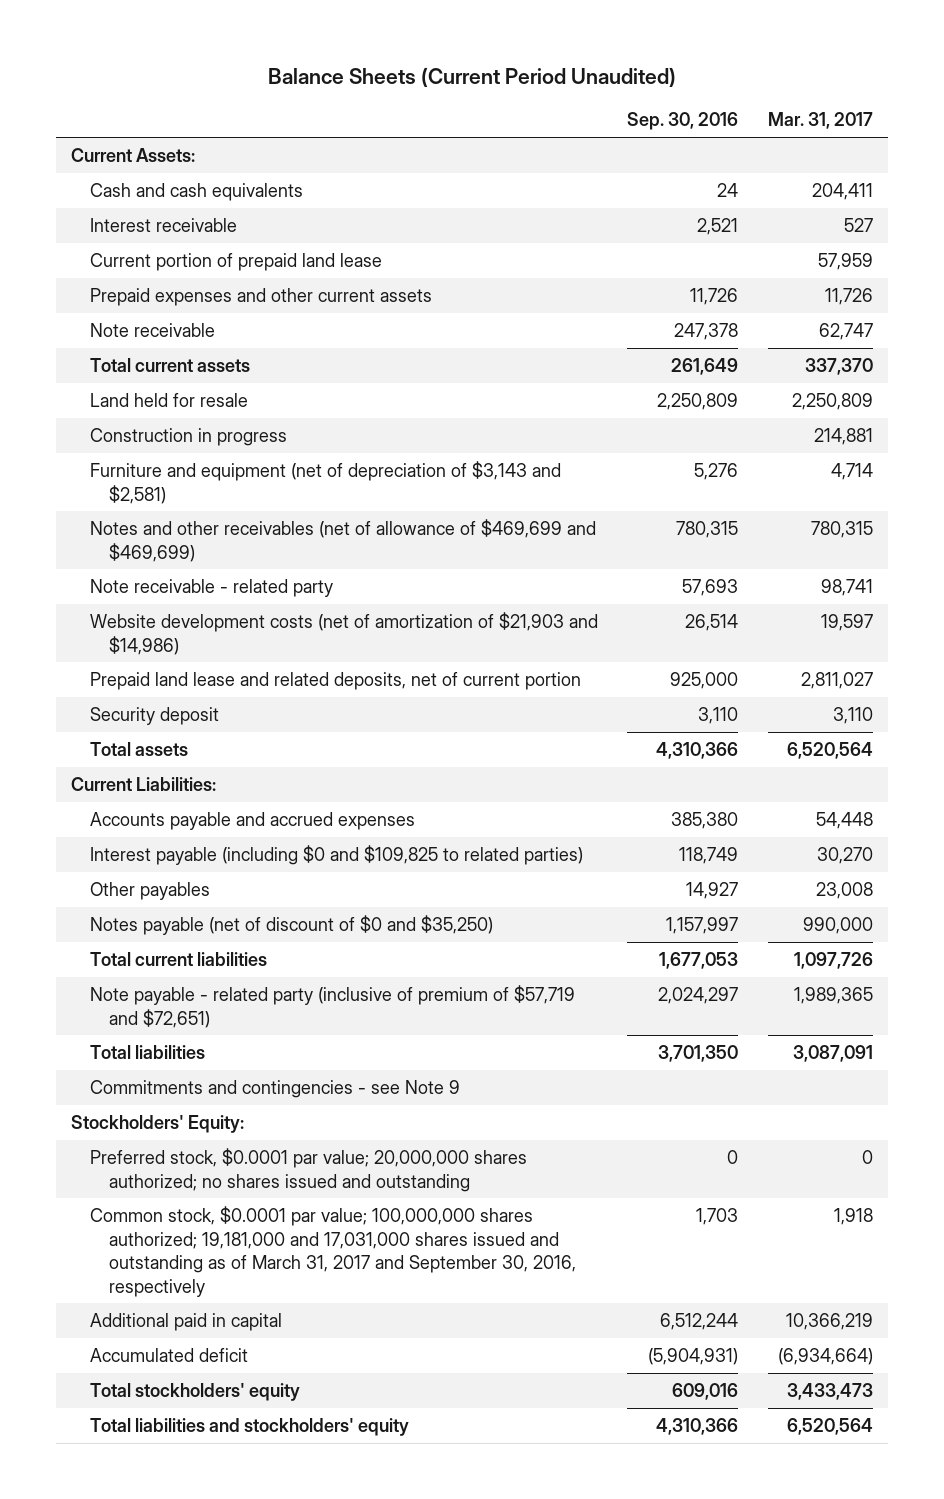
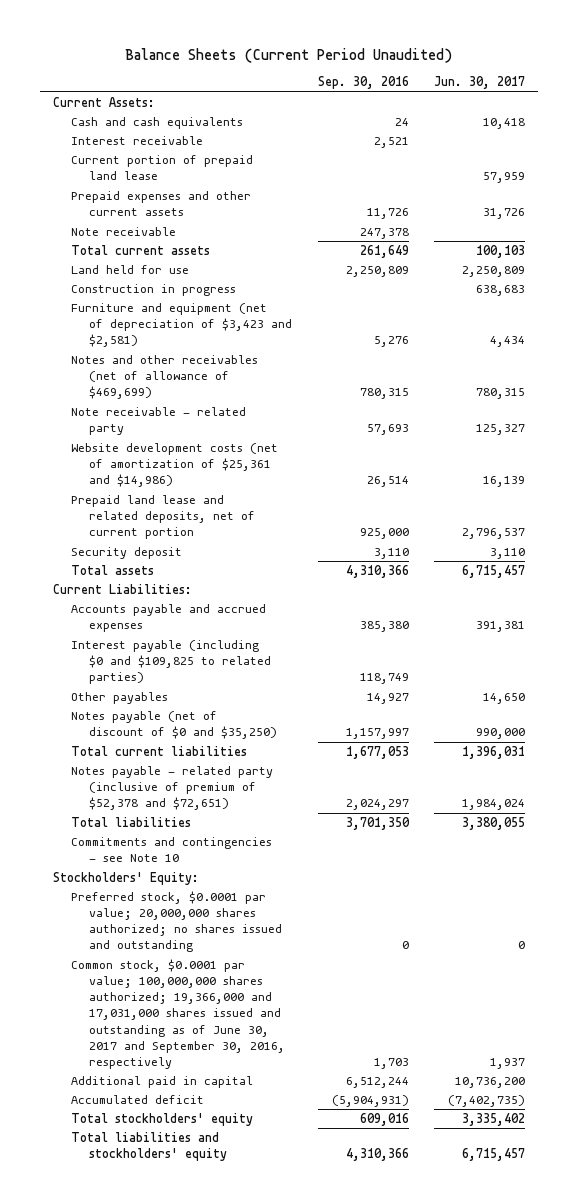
[768,112,874,130] Mar. 31, 2017 -> none
none -> [433,76,525,90] Jun. 30, 2017
[89,393,248,408] Land held for resale -> [70,265,189,275] Land held for use
[89,461,561,504] Furniture and equipment (net of depreciation of $3,143 and $2,581) -> [70,303,293,348] Furniture and equipment (net of depreciation of $3,423 and $2,581)
[89,519,596,562] Notes and other receivables (net of allowance of $469,699 and $469,699) -> [70,355,258,400] Notes and other receivables (net of allowance of $469,699)
[89,612,598,655] Website development costs (net of amortization of $21,903 and $14,986) -> [70,443,278,488] Website development costs (net of amortization of $25,361 and $14,986)
[89,985,575,1028] Note payable - related party (inclusive of premium of $57,719 and $72,651) -> [70,766,273,811] Notes payable - related party (inclusive of premium of $52,378 and $72,651)
[89,1080,460,1099] Commitments and contingencies - see Note 9 -> [70,837,272,863] Commitments and contingencies - see Note 10
[89,1206,576,1297] Common stock, $0.0001 par value; 100,000,000 shares authorized; 19,181,000 and 17,031,000 shares issued and outstanding as of March 31, 2017 and September 30, 2016, respectively -> [70,959,286,1069] Common stock, $0.0001 par value; 100,000,000 shares authorized; 19,366,000 and 17,031,000 shares issued and outstanding as of June 30, 2017 and September 30, 2016, respectively

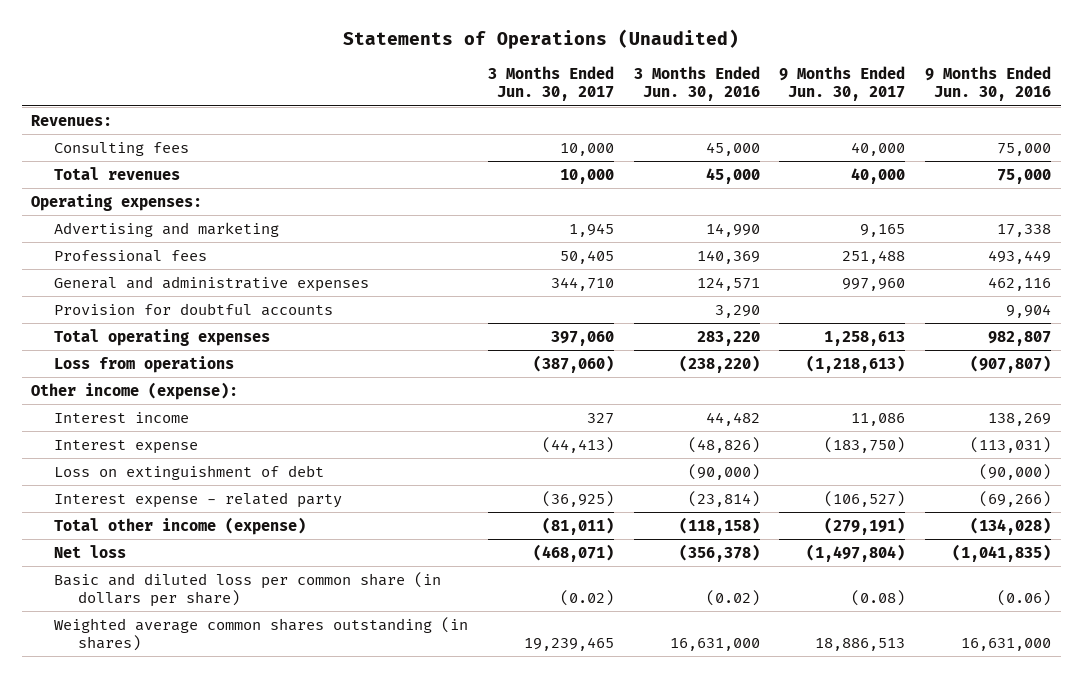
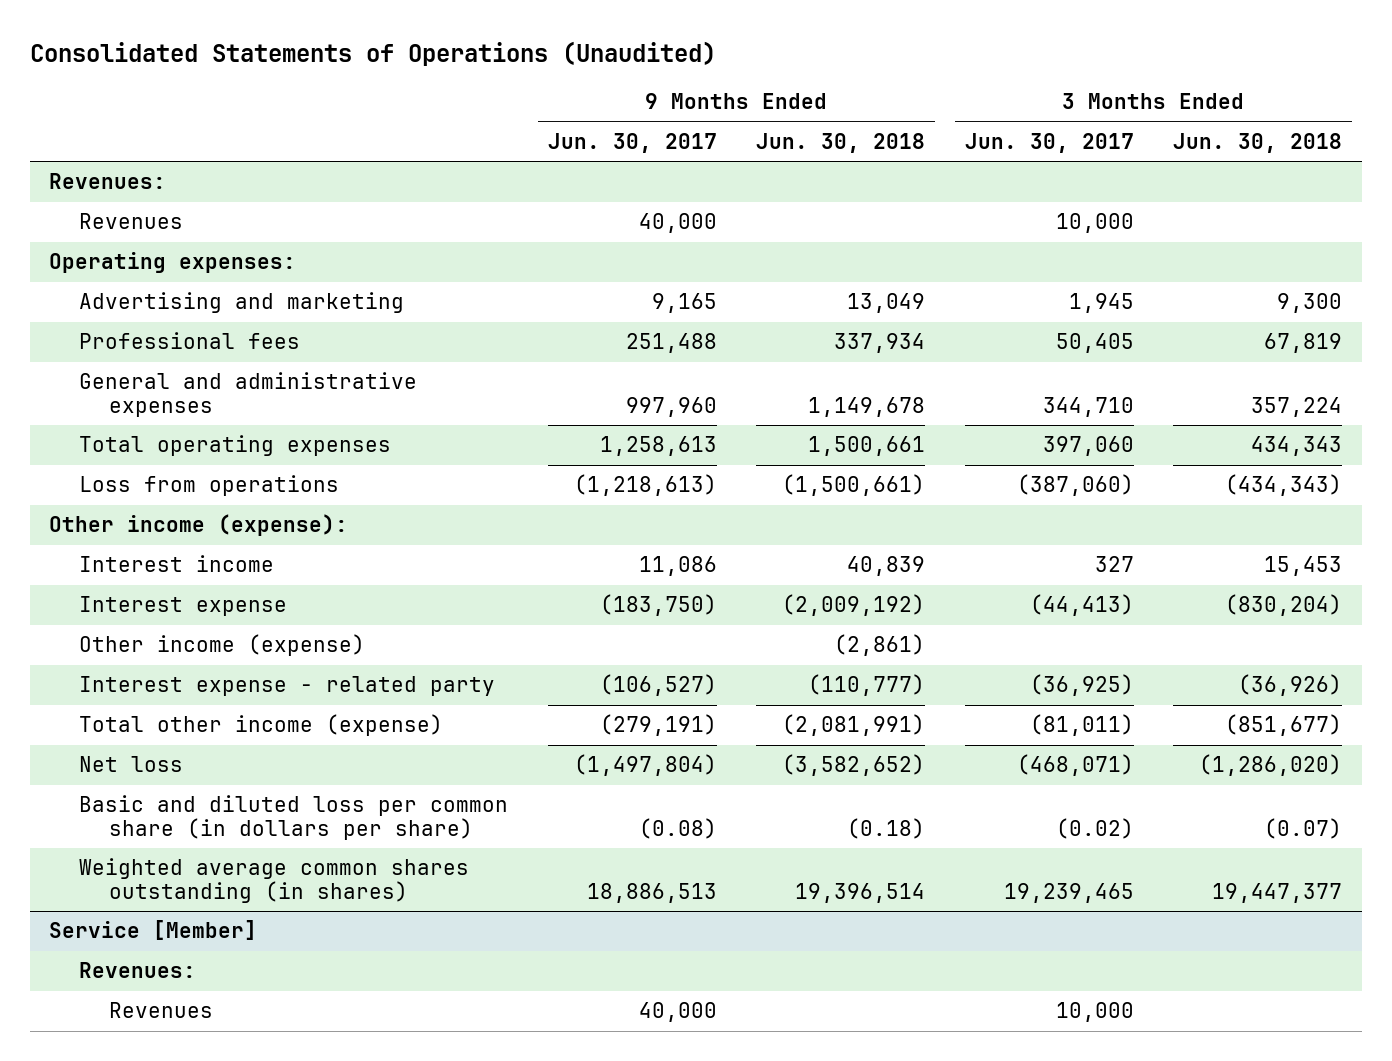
[343,29,740,50] Statements of Operations (Unaudited) -> [29,40,716,66] Consolidated Statements of Operations (Unaudited)
[633,66,760,102] 3 Months Ended Jun. 30, 2016 -> none
[924,66,1051,102] 9 Months Ended Jun. 30, 2016 -> none
none -> [756,132,926,153] Jun. 30, 2018
none -> [1173,132,1343,153] Jun. 30, 2018
[54,142,190,157] Consulting fees -> none
[54,167,181,181] Total revenues -> [79,213,184,230] Revenues
[54,303,334,317] Provision for doubtful accounts -> none
[54,465,325,481] Loss on extinguishment of debt -> none
none -> [79,634,366,657] Other income (expense)
none -> [49,920,258,941] Service [Member]
none -> [79,962,197,979] Revenues:
none -> [108,1002,213,1019] Revenues

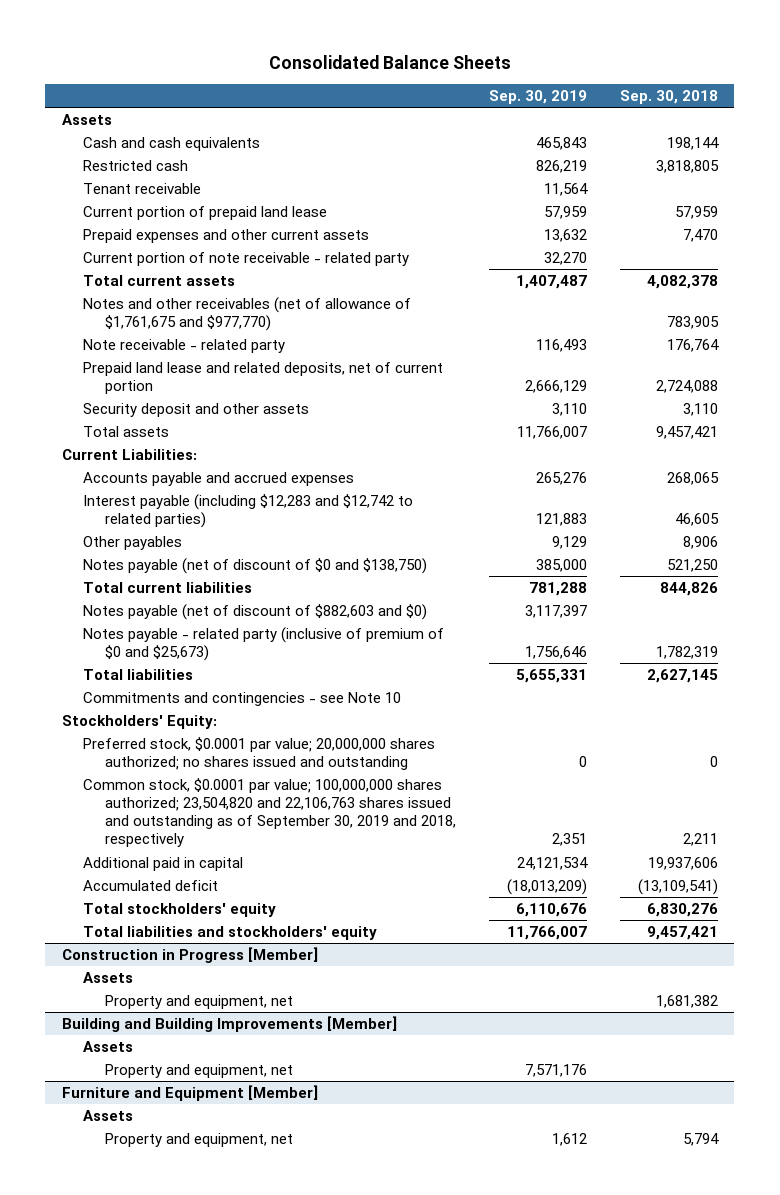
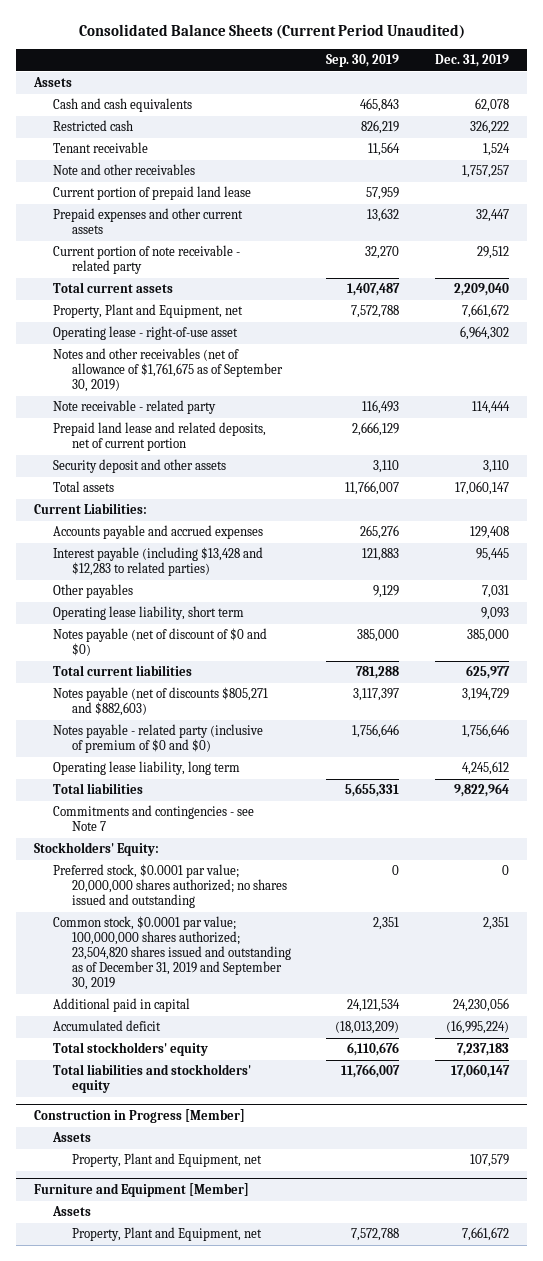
[268,54,511,69] Consolidated Balance Sheets -> [78,24,465,40] Consolidated Balance Sheets (Current Period Unaudited)
[619,89,718,104] Sep. 30, 2018 -> none
none -> [435,53,510,67] Dec. 31, 2019
none -> [53,164,196,176] Note and other receivables
none -> [53,304,244,319] Property, Plant and Equipment, net
none -> [53,326,239,341] Operating lease - right-of-use asset
[83,297,412,332] Notes and other receivables (net of allowance of $1,761,675 and $977,770) -> [53,348,283,393] Notes and other receivables (net of allowance of $1,761,675 as of September 30, 2019)
[83,494,414,529] Interest payable (including $12,283 and $12,742 to related parties) -> [53,547,264,577] Interest payable (including $13,428 and $12,283 to related parties)
none -> [53,606,245,621] Operating lease liability, short term
[83,558,428,575] Notes payable (net of discount of $0 and $138,750) -> [53,628,268,657] Notes payable (net of discount of $0 and $0)
[83,604,428,621] Notes payable (net of discount of $882,603 and $0) -> [53,687,269,717] Notes payable (net of discounts $805,271 and $882,603)
[83,627,445,662] Notes payable - related party (inclusive of premium of $0 and $25,673) -> [53,724,264,754] Notes payable - related party (inclusive of premium of $0 and $0)
none -> [53,761,241,776] Operating lease liability, long term
[83,692,402,707] Commitments and contingencies - see Note 10 -> [53,805,255,832] Commitments and contingencies - see Note 7
[83,778,456,848] Common stock, $0.0001 par value; 100,000,000 shares authorized; 23,504,820 and 22,106,763 shares issued and outstanding as of September 30, 2019 and 2018, respectively -> [53,916,291,990] Common stock, $0.0001 par value; 100,000,000 shares authorized; 23,504,820 shares issued and outstanding as of December 31, 2019 and September 30, 2019
[61,1016,397,1033] Building and Building Improvements [Member] -> none
[83,1041,134,1053] Assets -> none
[104,1064,293,1079] Property and equipment, net -> none
[104,995,293,1010] Property and equipment, net -> [71,1153,262,1168] Property, Plant and Equipment, net
[104,1133,293,1148] Property and equipment, net -> [71,1227,262,1242] Property, Plant and Equipment, net
[551,1133,587,1147] 1,612 -> [351,1228,400,1242] 7,572,788

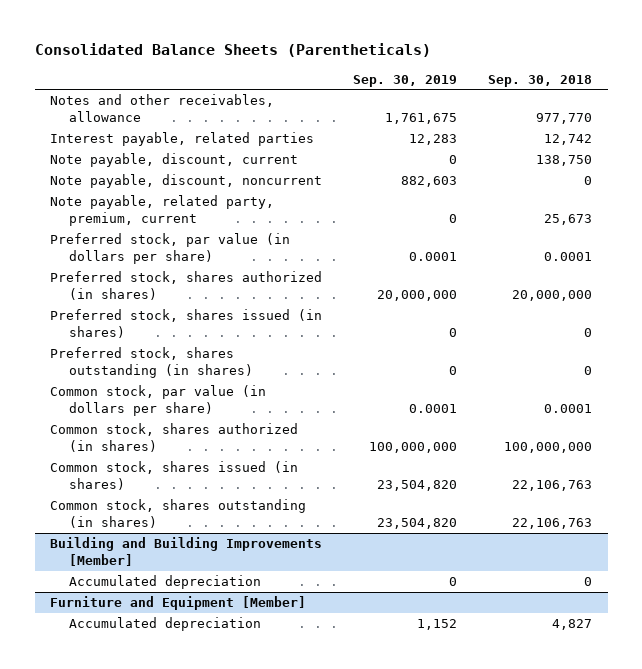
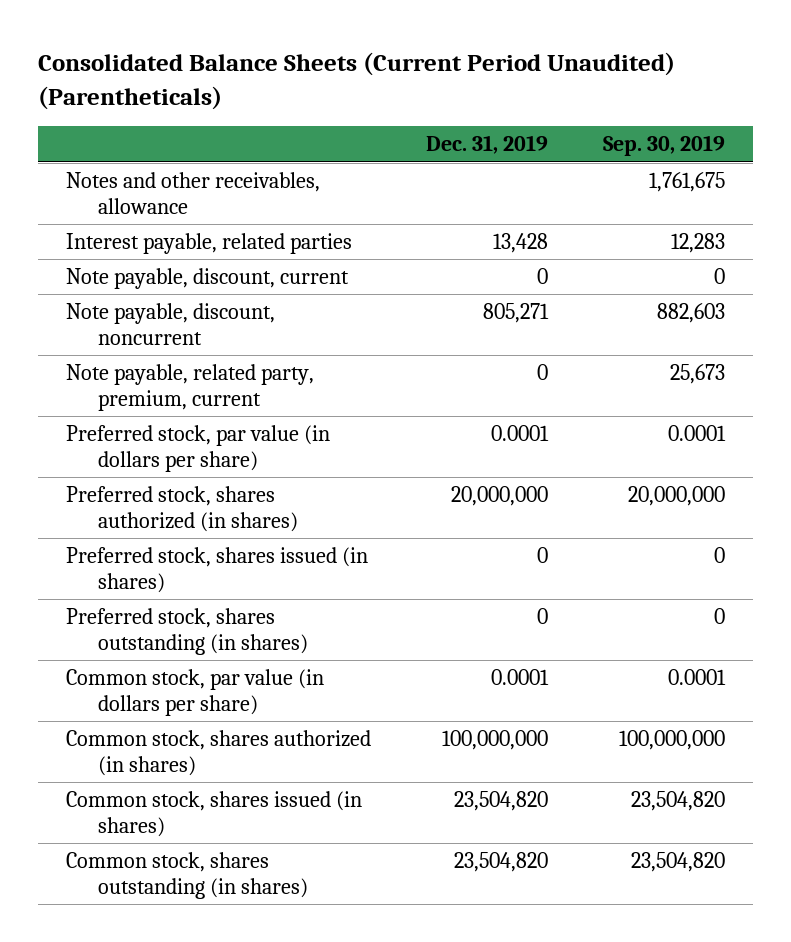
[34,43,431,58] Consolidated Balance Sheets (Parentheticals) -> [38,52,676,110] Consolidated Balance Sheets (Current Period Unaudited) (Parentheticals)
[488,74,593,87] Sep. 30, 2018 -> none
none -> [426,135,549,155] Dec. 31, 2019
[449,214,458,224] 0 -> [670,363,726,384] 25,673
[50,537,323,567] Building and Building Improvements [Member] -> none
[68,575,261,590] Accumulated depreciation -> none
[50,596,307,611] Furniture and Equipment [Member] -> none
[68,617,261,632] Accumulated depreciation -> none

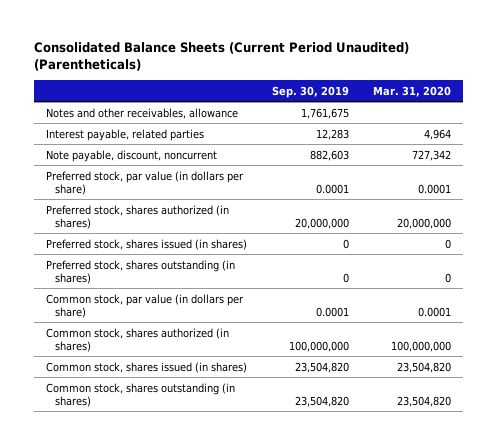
[426,135,549,155] Dec. 31, 2019 -> none
none -> [373,85,452,97] Mar. 31, 2020
[65,267,349,289] Note payable, discount, current -> none
[65,363,314,411] Note payable, related party, premium, current -> none

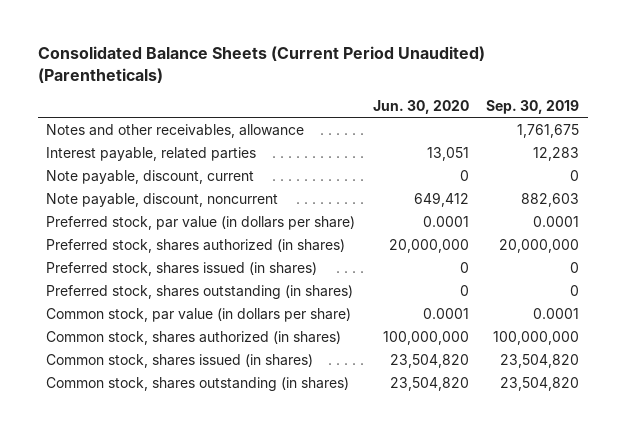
[373,85,452,97] Mar. 31, 2020 -> none
none -> [372,100,469,115] Jun. 30, 2020
none -> [46,170,255,185] Note payable, discount, current

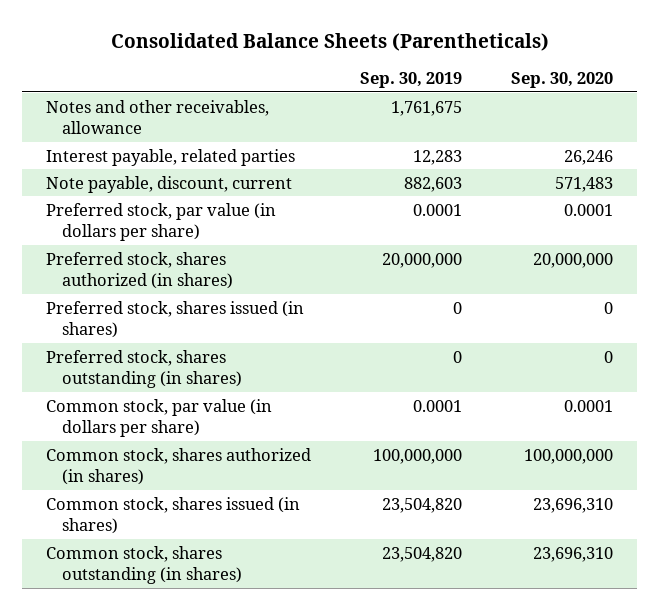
[37,46,485,83] Consolidated Balance Sheets (Current Period Unaudited) (Parentheticals) -> [110,33,549,52] Consolidated Balance Sheets (Parentheticals)
[372,100,469,115] Jun. 30, 2020 -> none
none -> [510,72,613,89] Sep. 30, 2020
[46,193,279,208] Note payable, discount, noncurrent -> none
[570,170,580,182] 0 -> [404,176,463,192] 882,603

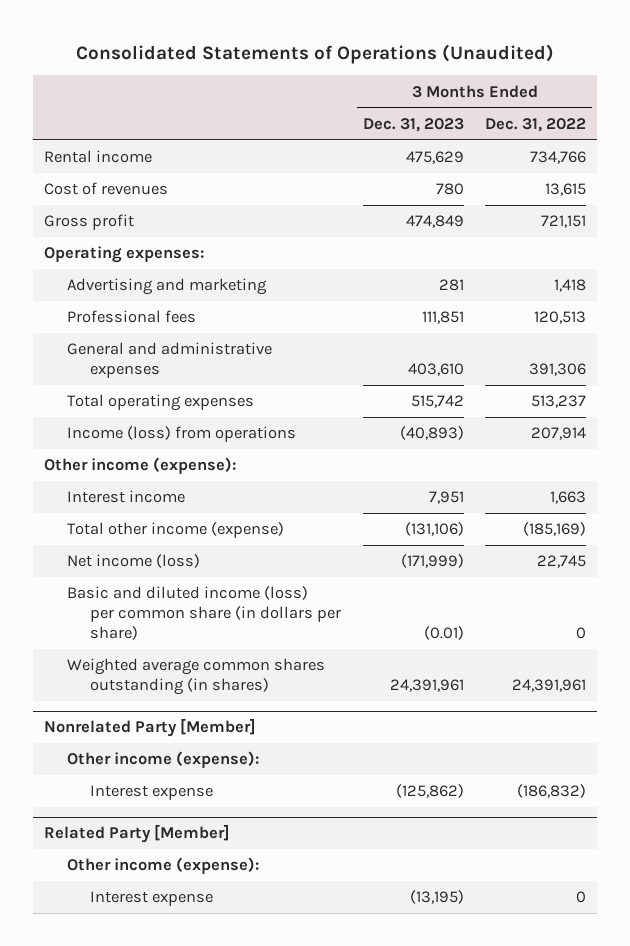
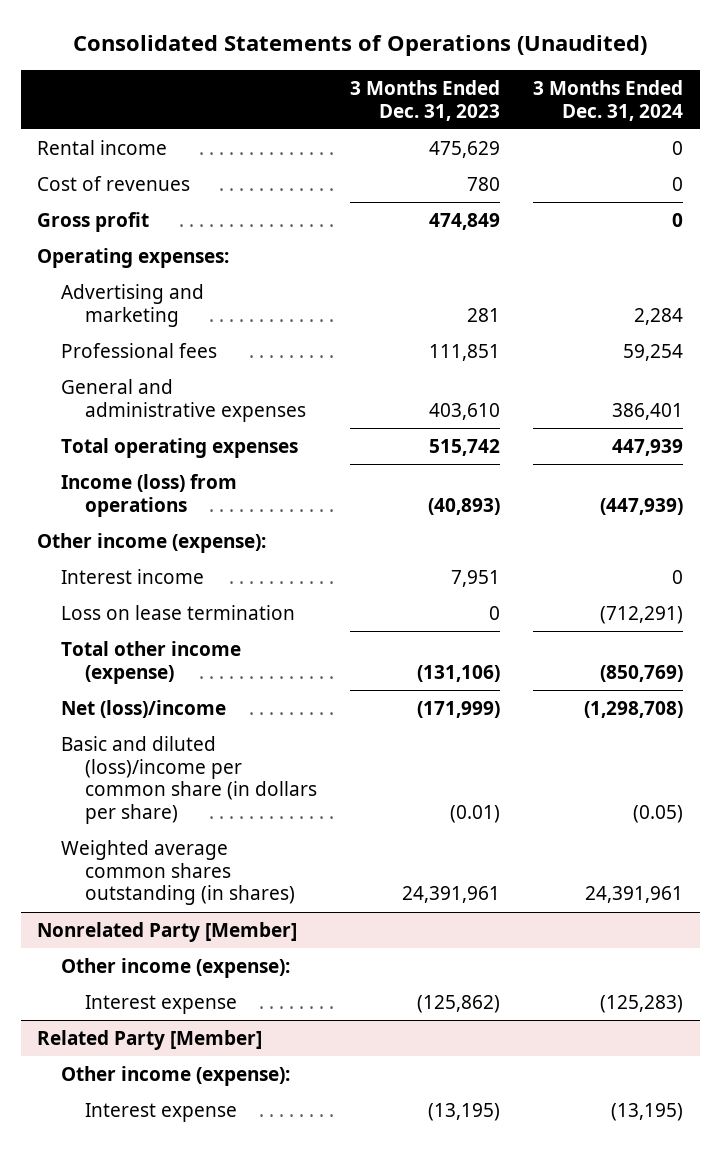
[485,117,587,132] Dec. 31, 2022 -> none
none -> [533,79,684,121] 3 Months Ended Dec. 31, 2024
none -> [61,605,296,621] Loss on lease termination
[67,554,201,569] Net income (loss) -> [61,700,227,719] Net (loss)/income
[67,586,342,641] Basic and diluted income (loss) per common share (in dollars per share) -> [61,736,318,824] Basic and diluted (loss)/income per common share (in dollars per share)

